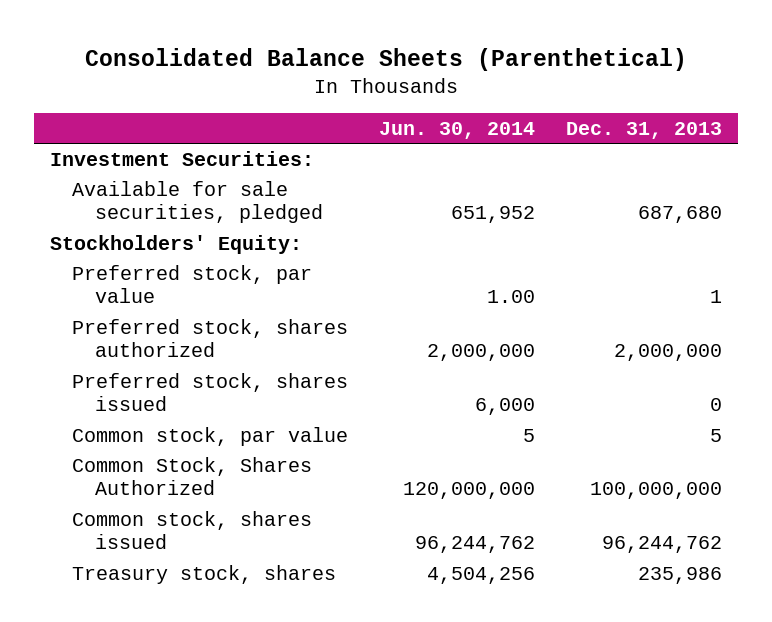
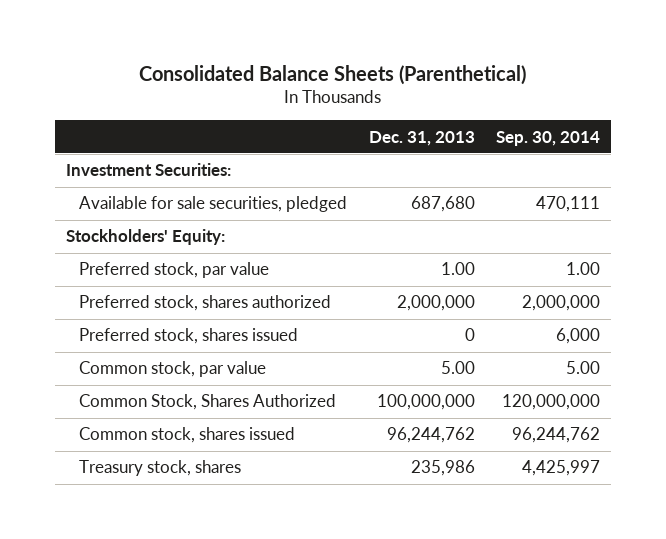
[379,121,536,139] Jun. 30, 2014 -> none
none -> [496,130,601,146] Sep. 30, 2014
[710,290,723,304] 1 -> [440,262,475,276] 1.00
[710,428,723,442] 5 -> [440,361,475,375] 5.00

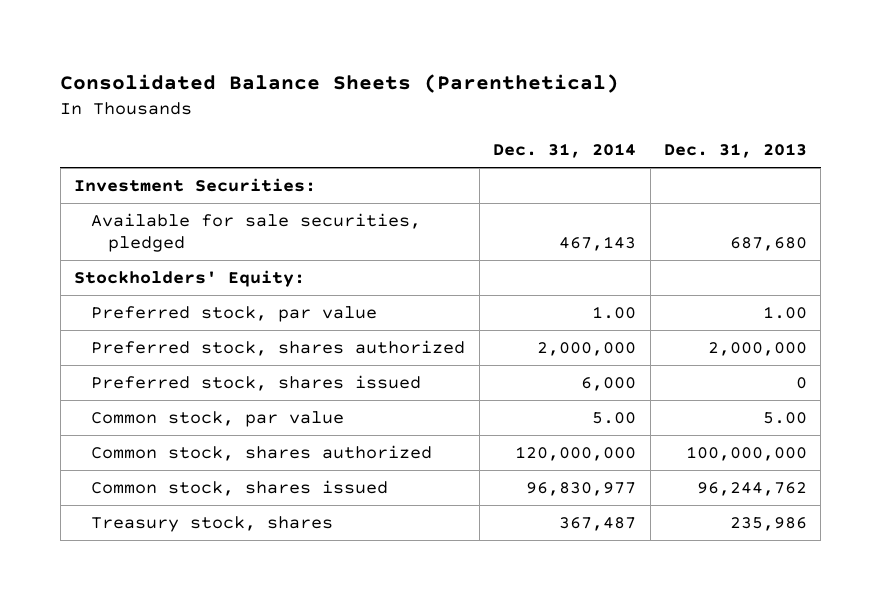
[496,130,601,146] Sep. 30, 2014 -> none
none -> [493,143,637,159] Dec. 31, 2014
[79,394,337,411] Common Stock, Shares Authorized -> [91,444,433,461] Common stock, shares authorized

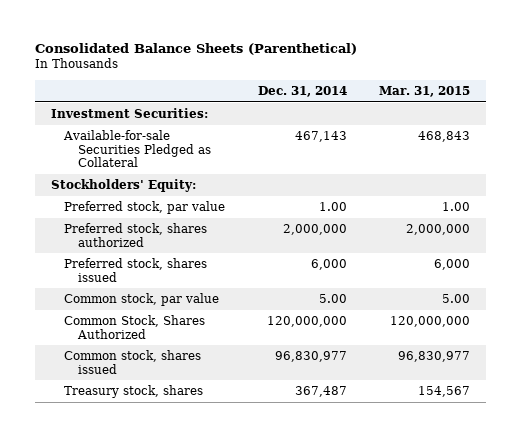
[663,143,807,159] Dec. 31, 2013 -> none
none -> [378,85,470,97] Mar. 31, 2015
[91,212,422,252] Available for sale securities, pledged -> [63,130,211,167] Available-for-sale Securities Pledged as Collateral
[91,444,433,461] Common stock, shares authorized -> [64,315,206,339] Common Stock, Shares Authorized

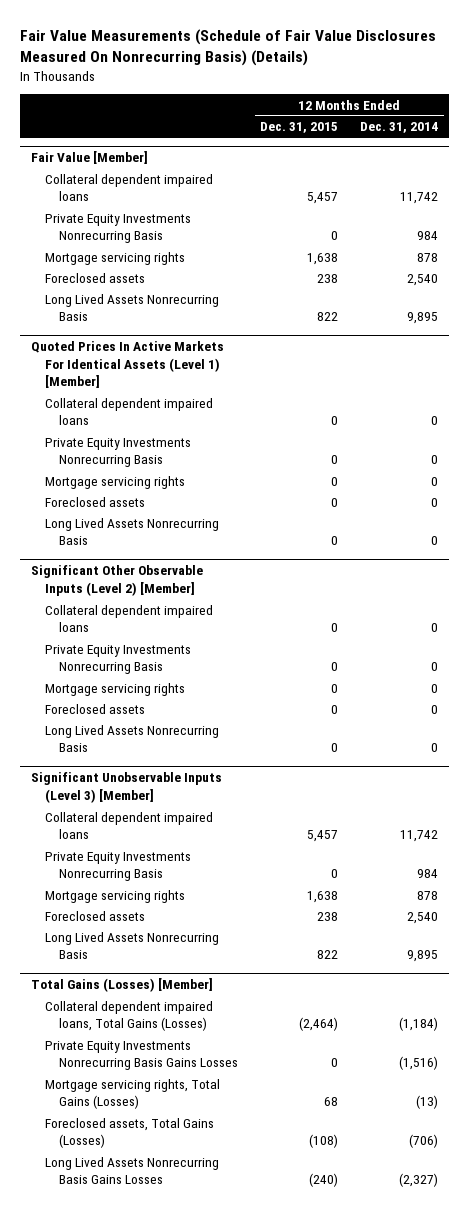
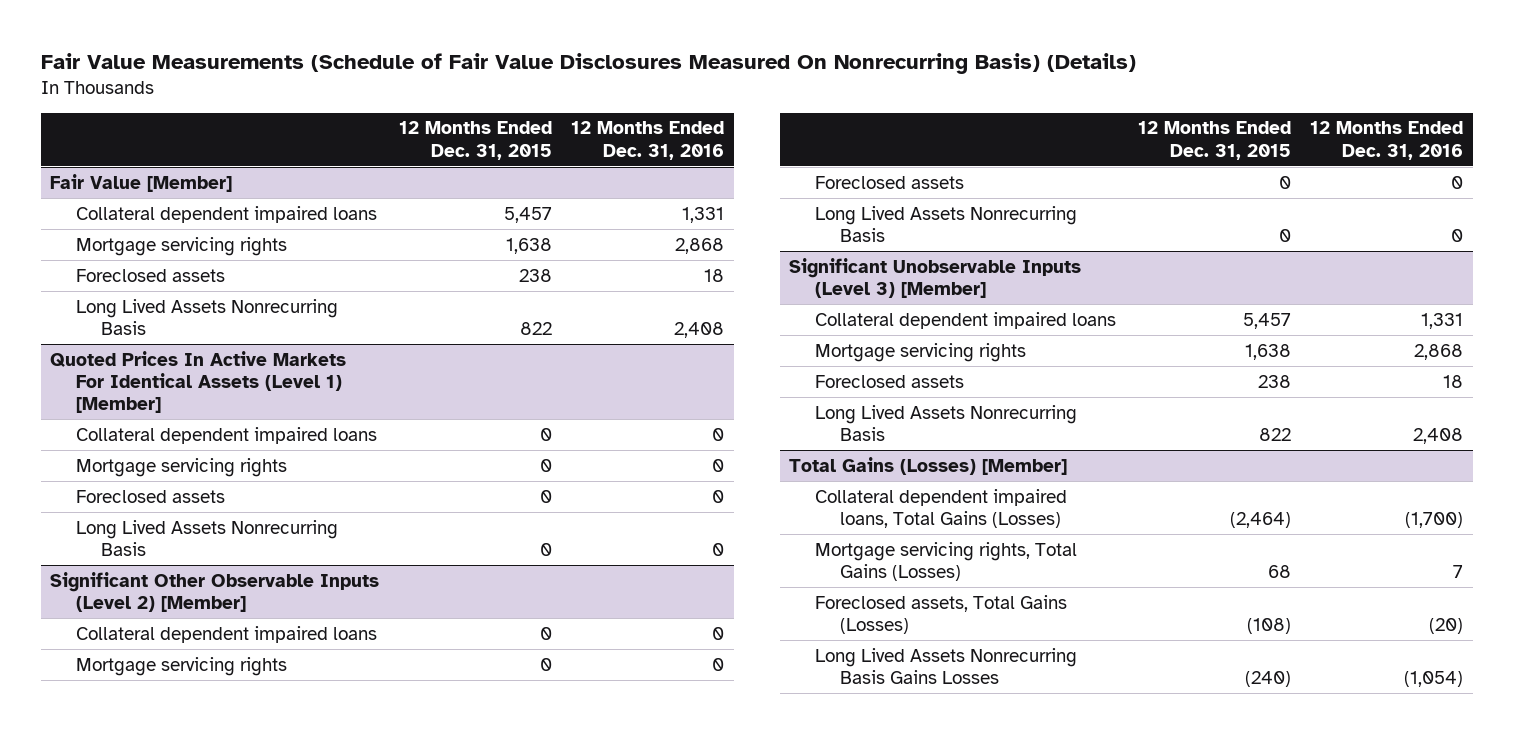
[360,122,439,134] Dec. 31, 2014 -> none
none -> [570,121,724,160] 12 Months Ended Dec. 31, 2016
[45,213,192,244] Private Equity Investments Nonrecurring Basis -> none
[45,437,192,468] Private Equity Investments Nonrecurring Basis -> none
[45,644,192,675] Private Equity Investments Nonrecurring Basis -> none
[45,851,192,882] Private Equity Investments Nonrecurring Basis -> none
[45,1040,239,1071] Private Equity Investments Nonrecurring Basis Gains Losses -> none

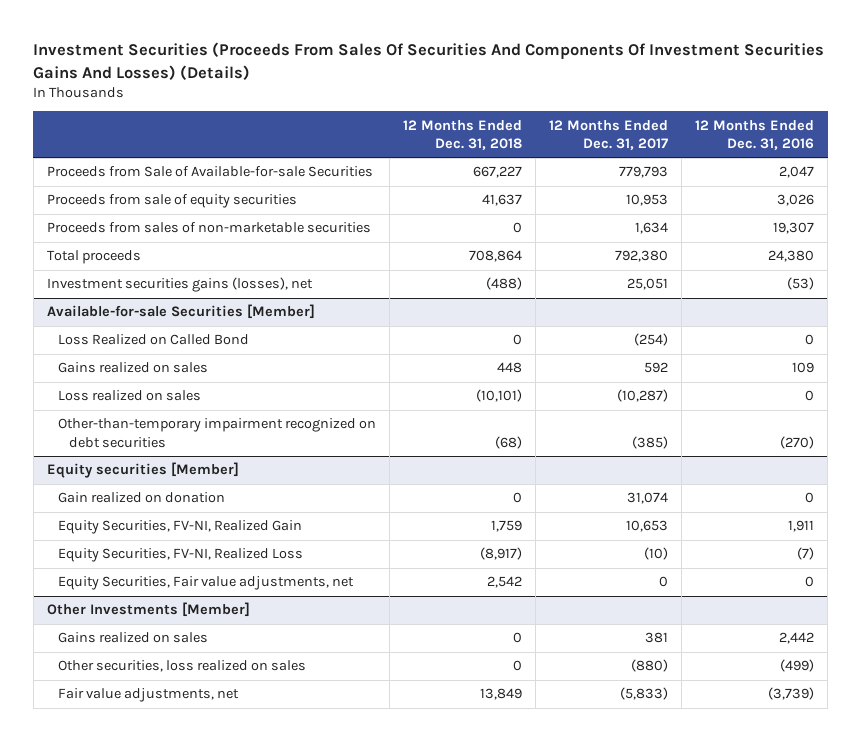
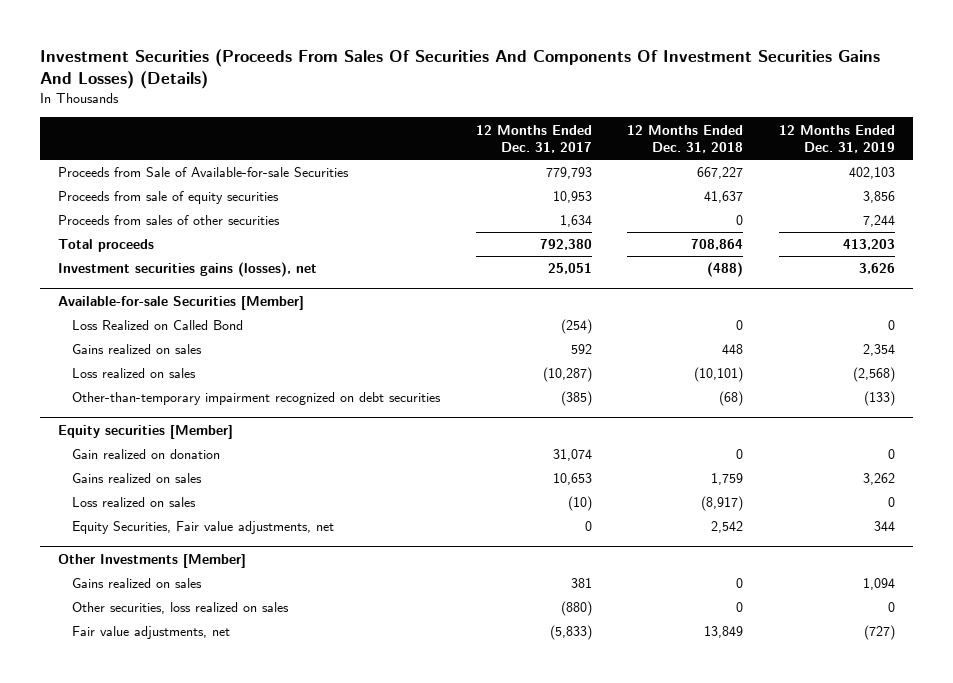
[695,119,815,150] 12 Months Ended Dec. 31, 2016 -> none
none -> [778,124,895,153] 12 Months Ended Dec. 31, 2019
[46,222,371,234] Proceeds from sales of non-marketable securities -> [57,215,280,226] Proceeds from sales of other securities
[57,520,302,535] Equity Securities, FV-NI, Realized Gain -> [72,473,203,484] Gains realized on sales
[57,548,303,563] Equity Securities, FV-NI, Realized Loss -> [72,497,197,508] Loss realized on sales

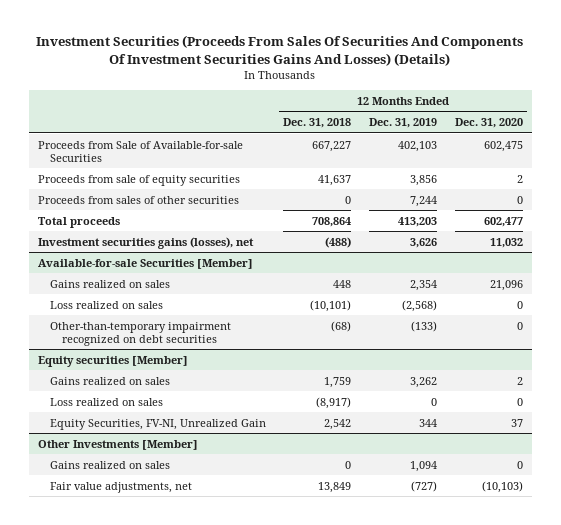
[475,124,592,153] 12 Months Ended Dec. 31, 2017 -> none
none -> [454,118,523,129] Dec. 31, 2020
[72,320,244,331] Loss Realized on Called Bond -> none
[72,449,221,460] Gain realized on donation -> none
[72,521,335,535] Equity Securities, Fair value adjustments, net -> [49,418,266,430] Equity Securities, FV-NI, Unrealized Gain
[72,602,290,615] Other securities, loss realized on sales -> none

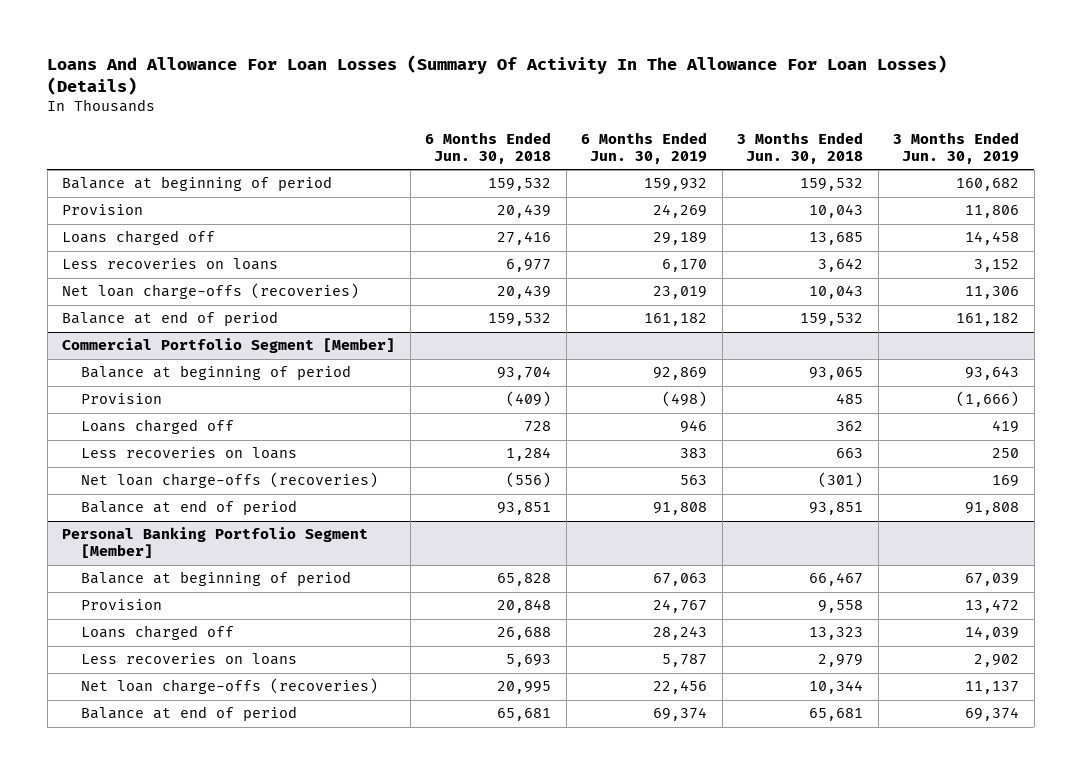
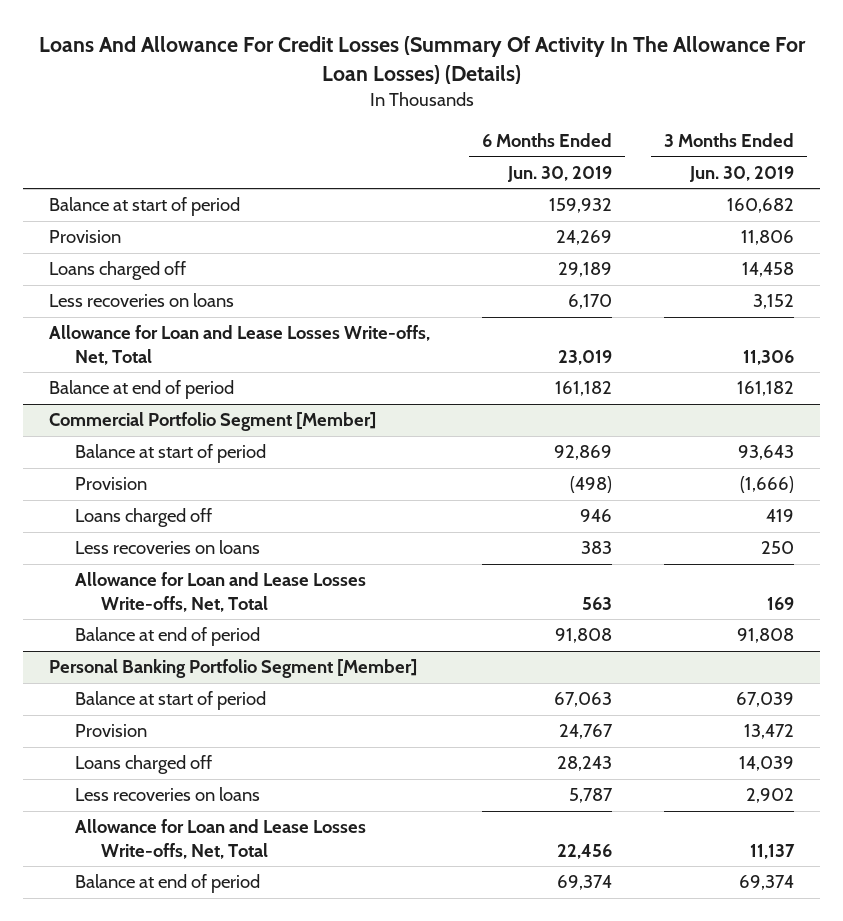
[47,54,948,95] Loans And Allowance For Loan Losses (Summary Of Activity In The Allowance For Loan Losses) (Details) -> [38,36,806,84] Loans And Allowance For Credit Losses (Summary Of Activity In The Allowance For Loan Losses) (Details)
[425,132,552,165] 6 Months Ended Jun. 30, 2018 -> none
[737,132,864,165] 3 Months Ended Jun. 30, 2018 -> none
[62,176,333,192] Balance at beginning of period -> [49,197,241,217] Balance at start of period
[62,283,360,300] Net loan charge-offs (recoveries) -> [49,325,431,365] Allowance for Loan and Lease Losses Write-offs, Net, Total
[81,365,352,381] Balance at beginning of period -> [75,444,267,464] Balance at start of period
[81,472,379,489] Net loan charge-offs (recoveries) -> [75,572,367,612] Allowance for Loan and Lease Losses Write-offs, Net, Total
[81,571,352,587] Balance at beginning of period -> [75,691,267,711] Balance at start of period
[81,678,379,695] Net loan charge-offs (recoveries) -> [75,819,367,859] Allowance for Loan and Lease Losses Write-offs, Net, Total

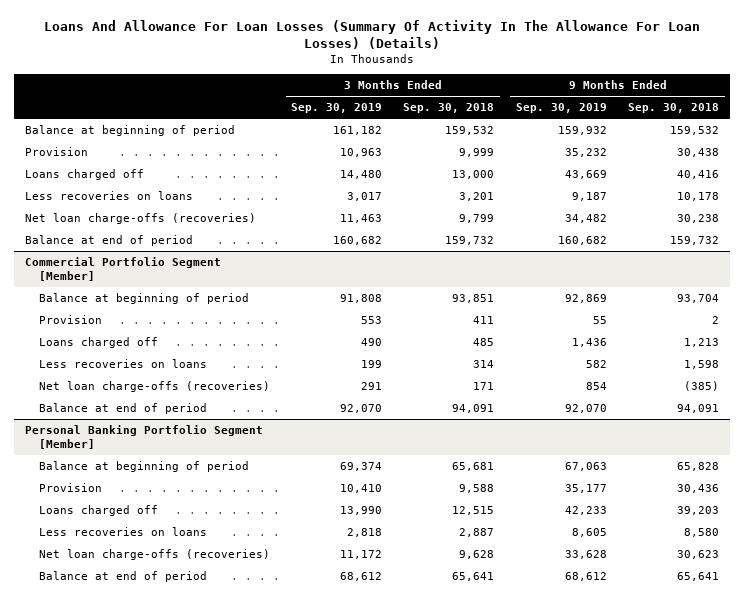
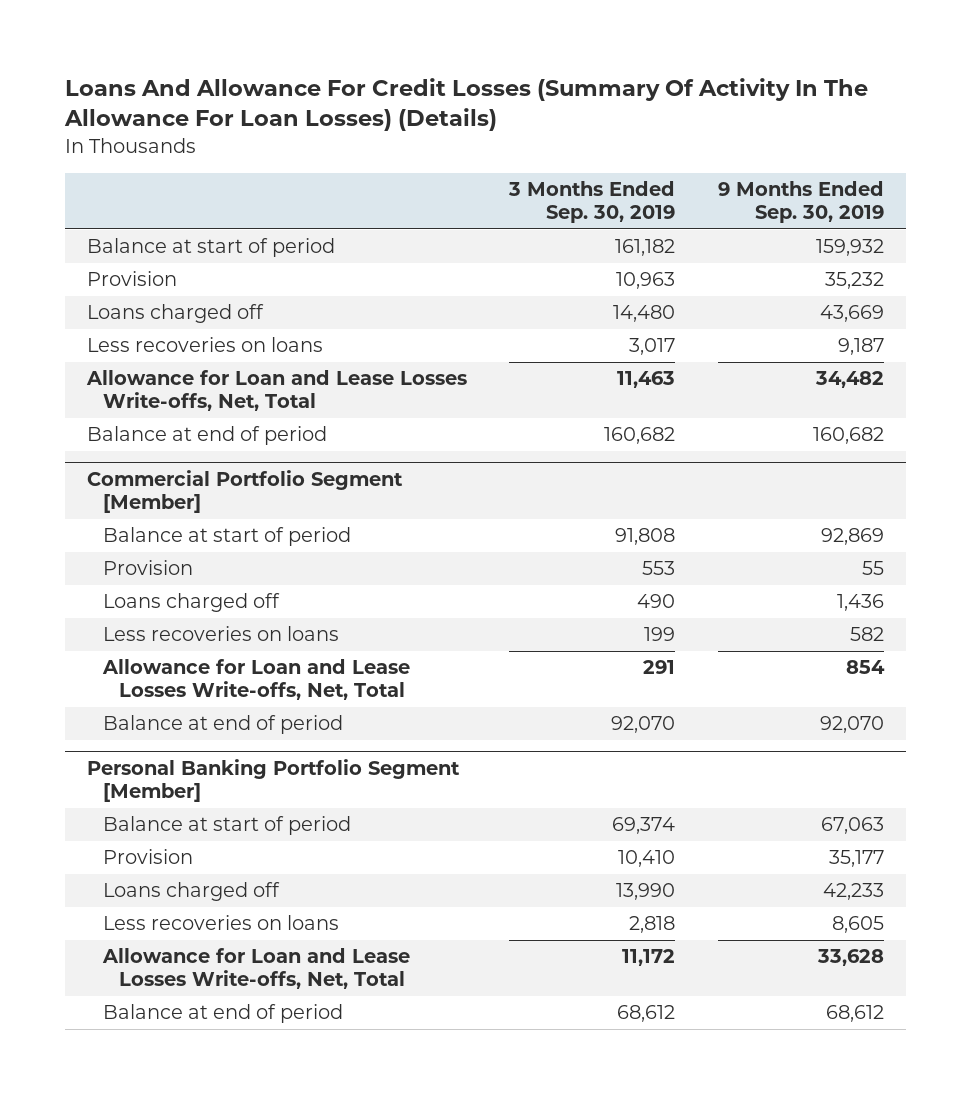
[44,20,701,50] Loans And Allowance For Loan Losses (Summary Of Activity In The Allowance For Loan Losses) (Details) -> [64,77,869,132] Loans And Allowance For Credit Losses (Summary Of Activity In The Allowance For Loan Losses) (Details)
[403,103,495,114] Sep. 30, 2018 -> none
[628,103,720,114] Sep. 30, 2018 -> none
[24,124,235,136] Balance at beginning of period -> [86,238,335,258] Balance at start of period
[24,212,256,224] Net loan charge-offs (recoveries) -> [85,370,467,412] Allowance for Loan and Lease Losses Write-offs, Net, Total
[38,292,249,304] Balance at beginning of period -> [102,527,351,547] Balance at start of period
[38,380,270,392] Net loan charge-offs (recoveries) -> [101,659,410,701] Allowance for Loan and Lease Losses Write-offs, Net, Total
[38,460,249,472] Balance at beginning of period -> [102,816,351,836] Balance at start of period
[38,548,270,560] Net loan charge-offs (recoveries) -> [101,948,410,990] Allowance for Loan and Lease Losses Write-offs, Net, Total

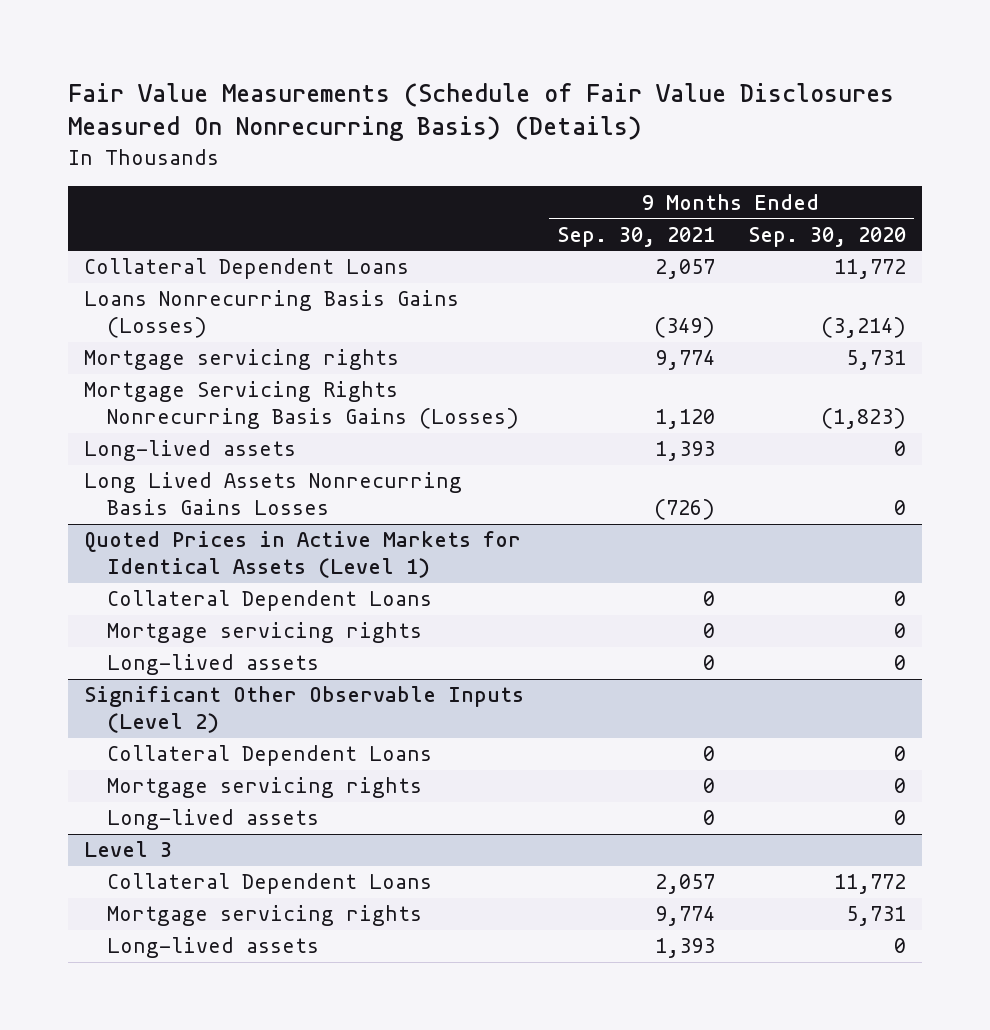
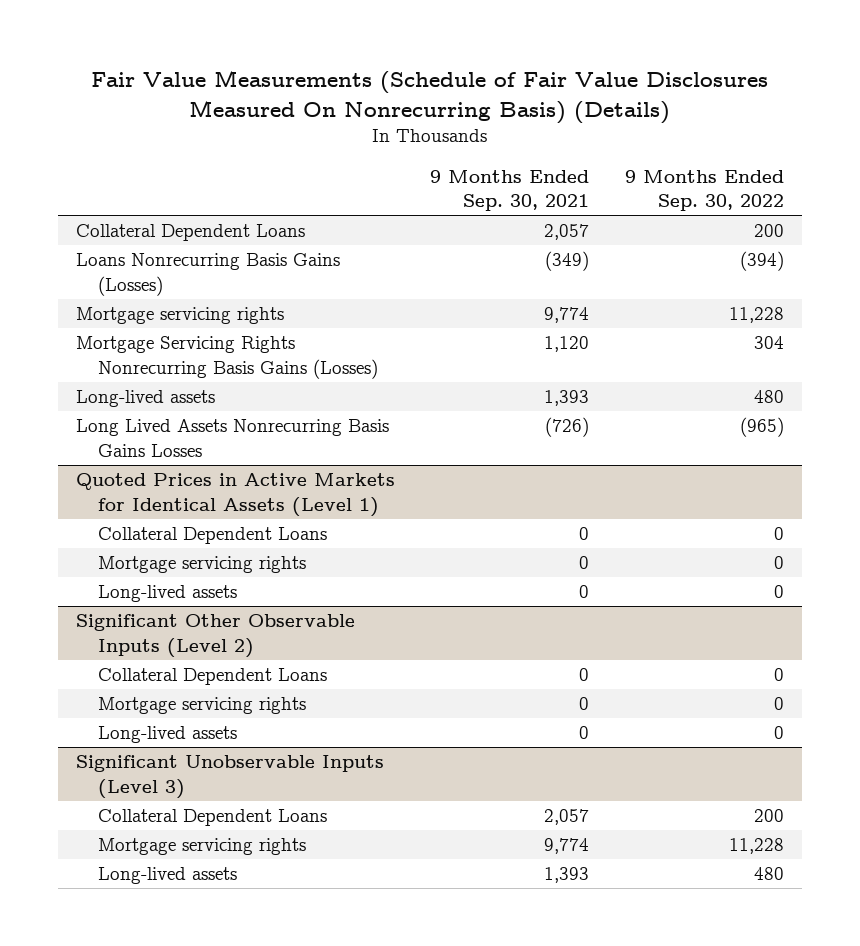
[747,226,906,247] Sep. 30, 2020 -> none
none -> [625,169,785,212] 9 Months Ended Sep. 30, 2022
[84,841,173,858] Level 3 -> [75,755,384,799] Significant Unobservable Inputs (Level 3)

